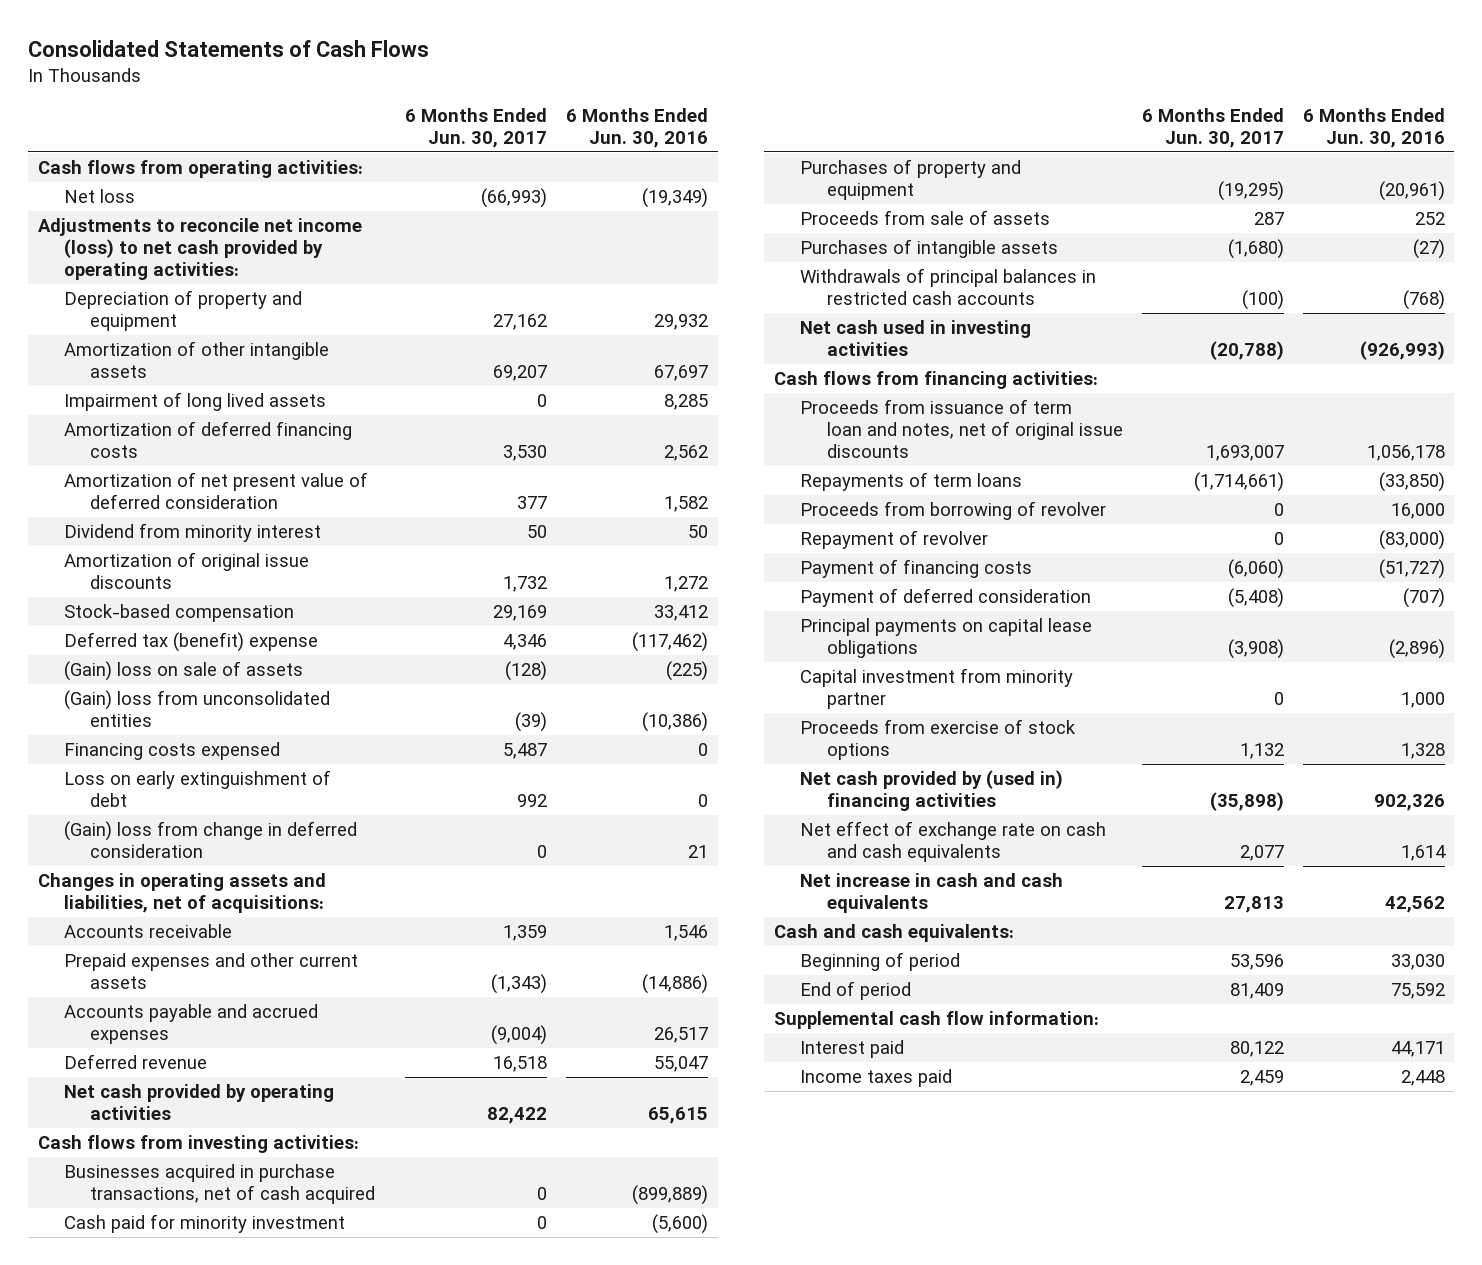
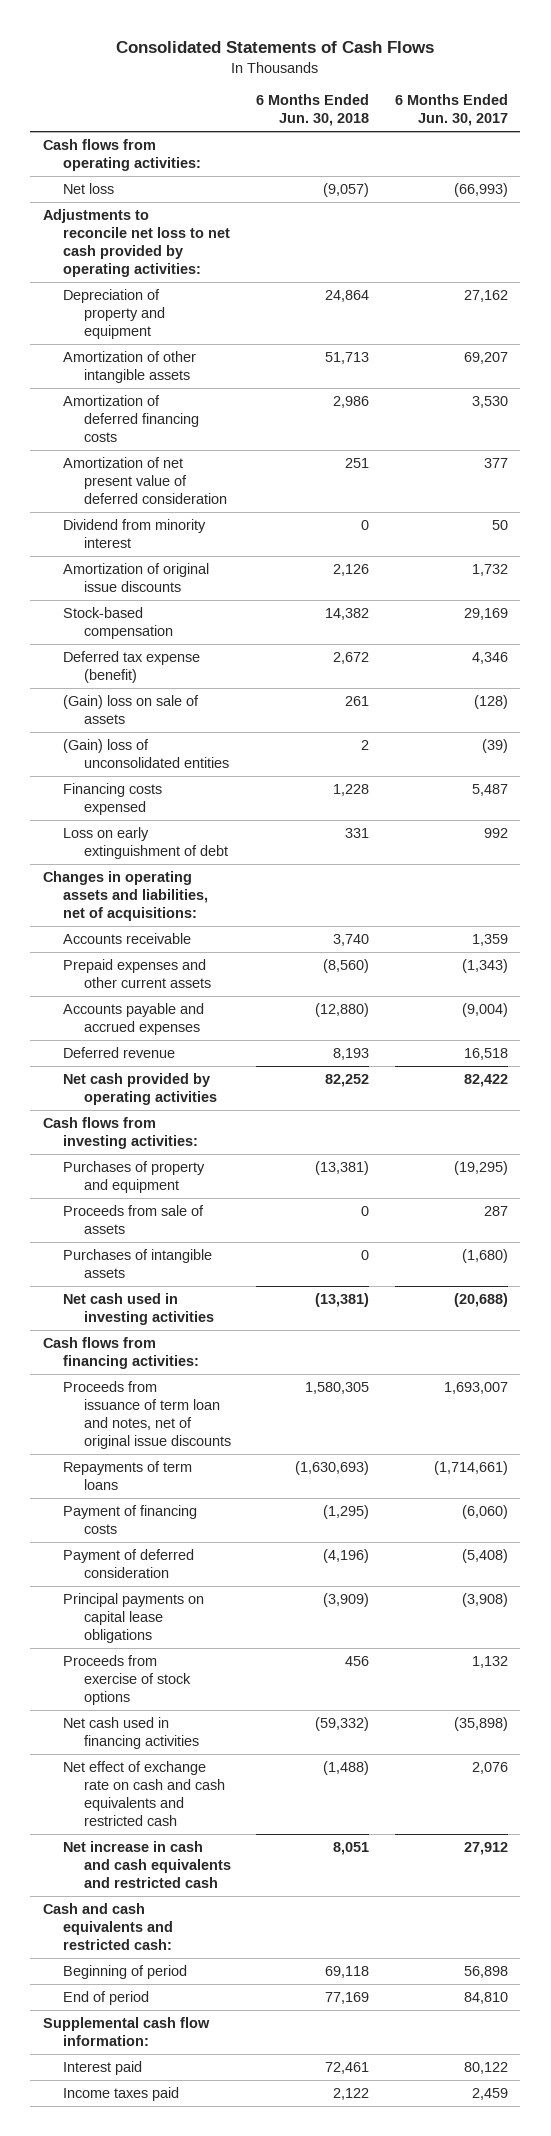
[566,108,709,149] 6 Months Ended Jun. 30, 2016 -> none
none -> [256,94,370,127] 6 Months Ended Jun. 30, 2018
[37,217,362,280] Adjustments to reconcile net income (loss) to net cash provided by operating activities: -> [42,209,231,277] Adjustments to reconcile net loss to net cash provided by operating activities:
[63,391,326,411] Impairment of long lived assets -> none
[63,631,318,652] Deferred tax (benefit) expense -> [63,651,201,683] Deferred tax expense (benefit)
[63,689,330,727] (Gain) loss from unconsolidated entities -> [63,739,230,768] (Gain) loss of unconsolidated entities
[63,820,357,858] (Gain) loss from change in deferred consideration -> none
[63,1163,376,1204] Businesses acquired in purchase transactions, net of cash acquired -> none
[63,1213,345,1233] Cash paid for minority investment -> none
[800,267,1097,305] Withdrawals of principal balances in restricted cash accounts -> none
[1209,340,1284,360] (20,788) -> [453,1293,508,1308] (20,688)
[800,500,1107,520] Proceeds from borrowing of revolver -> none
[800,529,989,549] Repayment of revolver -> none
[800,667,1074,709] Capital investment from minority partner -> none
[800,769,1064,811] Net cash provided by (used in) financing activities -> [63,1717,200,1749] Net cash used in financing activities
[800,820,1107,862] Net effect of exchange rate on cash and cash equivalents -> [63,1761,226,1826] Net effect of exchange rate on cash and cash equivalents and restricted cash
[1239,844,1284,861] 2,077 -> [471,1762,508,1775] 2,076
[800,872,1064,913] Net increase in cash and cash equivalents -> [63,1841,232,1888] Net increase in cash and cash equivalents and restricted cash
[1223,895,1284,913] 27,813 -> [463,1842,508,1856] 27,912
[773,923,1014,942] Cash and cash equivalents: -> [42,1903,174,1950] Cash and cash equivalents and restricted cash:
[1229,953,1284,970] 53,596 -> [463,1966,508,1979] 56,898
[1229,982,1284,999] 81,409 -> [463,1992,508,2005] 84,810

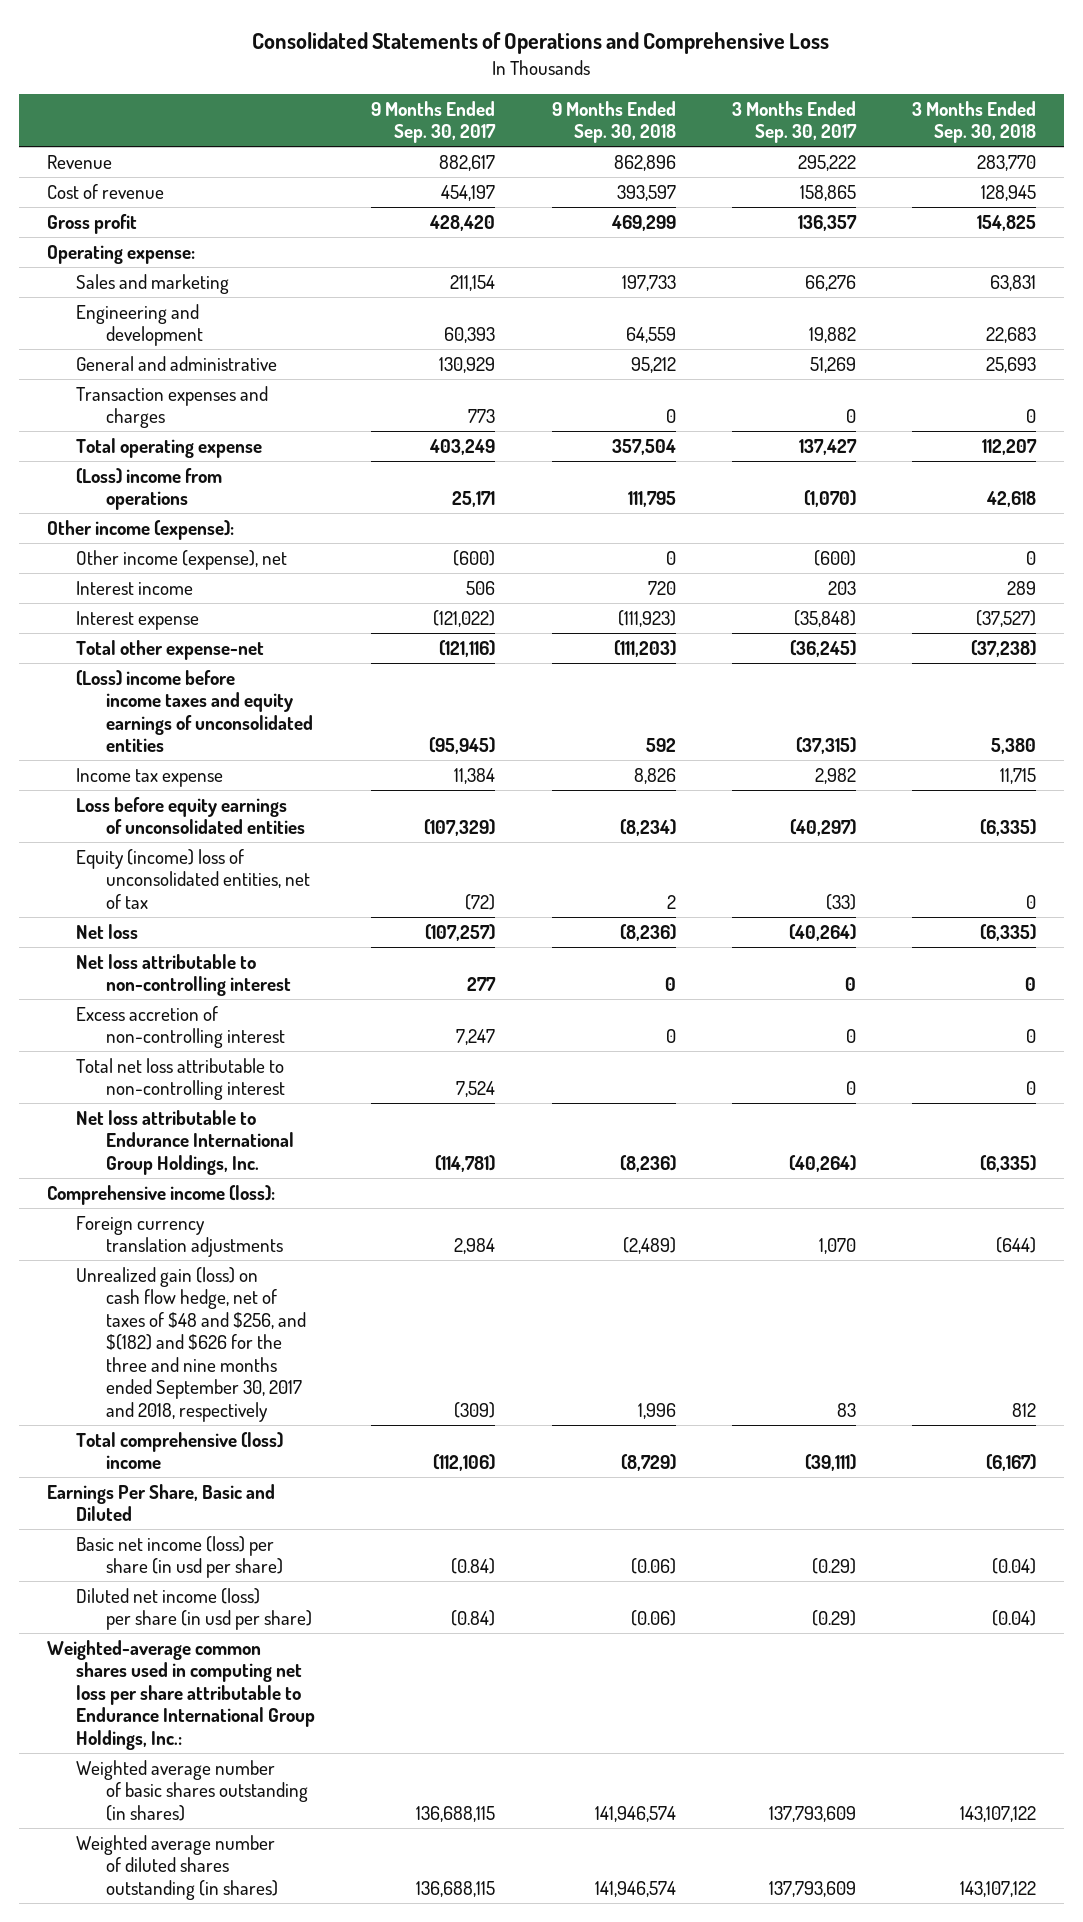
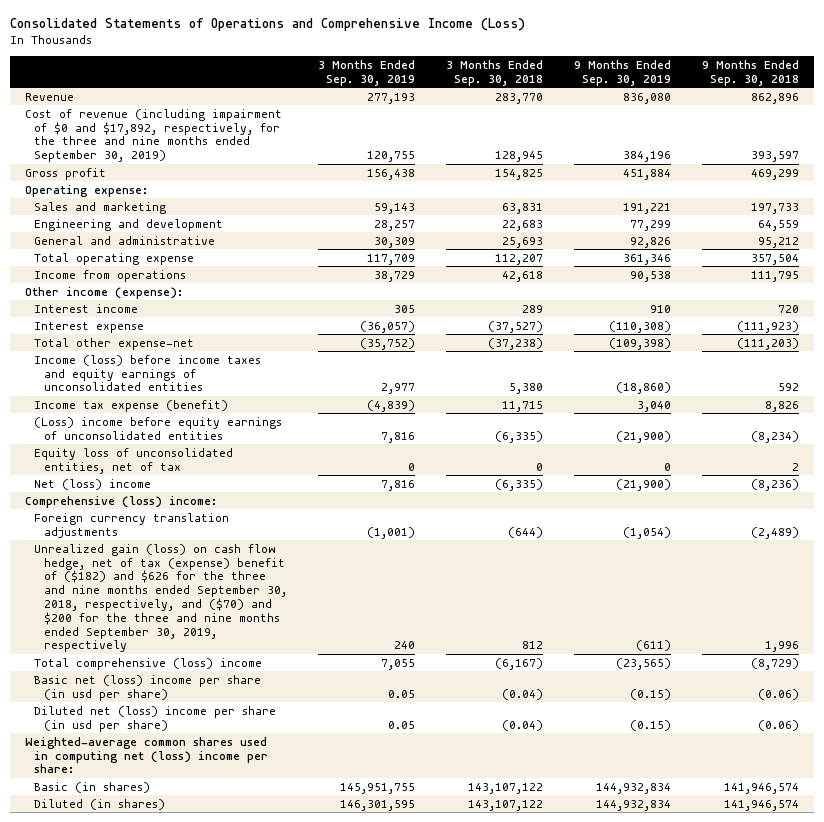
[252,31,830,54] Consolidated Statements of Operations and Comprehensive Loss -> [9,18,525,32] Consolidated Statements of Operations and Comprehensive Income (Loss)
[371,100,497,144] 9 Months Ended Sep. 30, 2017 -> none
[731,100,857,144] 3 Months Ended Sep. 30, 2017 -> none
none -> [317,59,415,86] 3 Months Ended Sep. 30, 2019
none -> [573,59,671,86] 9 Months Ended Sep. 30, 2019
[46,183,164,199] Cost of revenue -> [25,108,283,163] Cost of revenue (including impairment of $0 and $17,892, respectively, for the three and nine months ended September 30, 2019)
[76,385,269,429] Transaction expenses and charges -> none
[76,467,223,511] (Loss) income from operations -> [34,269,187,282] Income from operations
[76,549,288,570] Other income (expense), net -> none
[76,923,139,939] Net loss -> none
[76,953,291,997] Net loss attributable to non-controlling interest -> none
[76,1005,285,1049] Excess accretion of non-controlling interest -> none
[76,1057,285,1101] Total net loss attributable to non-controlling interest -> none
[76,669,313,753] (Loss) income before income taxes and equity earnings of unconsolidated entities -> [34,354,262,392] Income (loss) before income taxes and equity earnings of unconsolidated entities
[76,767,224,787] Income tax expense -> [34,399,229,412] Income tax expense (benefit)
[76,796,305,835] Loss before equity earnings of unconsolidated entities -> [34,416,283,440] (Loss) income before equity earnings of unconsolidated entities
[76,848,310,909] Equity (income) loss of unconsolidated entities, net of tax -> [34,447,234,474] Equity loss of unconsolidated entities, net of tax
[76,1109,294,1175] Net loss attributable to Endurance International Group Holdings, Inc. -> [34,478,152,490] Net (loss) income
[46,1184,275,1205] Comprehensive income (loss): -> [25,495,218,508] Comprehensive (loss) income:
[76,1266,306,1422] Unrealized gain (loss) on cash flow hedge, net of taxes of $48 and $256, and $(182) and $626 for the three and nine months ended September 30, 2017 and 2018, respectively -> [34,543,287,653] Unrealized gain (loss) on cash flow hedge, net of tax (expense) benefit of ($182) and $626 for the three and nine months ended September 30, 2018, respectively, and ($70) and $200 for the three and nine months ended September 30, 2019, respectively
[46,1483,275,1522] Earnings Per Share, Basic and Diluted -> none
[76,1535,283,1579] Basic net income (loss) per share (in usd per share) -> [34,674,262,701] Basic net (loss) income per share (in usd per share)
[76,1587,312,1631] Diluted net income (loss) per share (in usd per share) -> [34,705,277,732] Diluted net (loss) income per share (in usd per share)
[46,1639,316,1750] Weighted-average common shares used in computing net loss per share attributable to Endurance International Group Holdings, Inc.: -> [25,736,269,774] Weighted-average common shares used in computing net (loss) income per share:
[76,1759,308,1821] Weighted average number of basic shares outstanding (in shares) -> [34,781,151,793] Basic (in shares)
[76,1834,278,1900] Weighted average number of diluted shares outstanding (in shares) -> [34,798,166,810] Diluted (in shares)

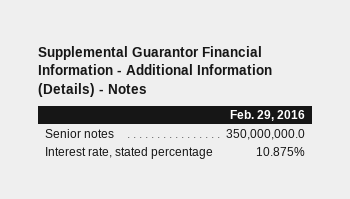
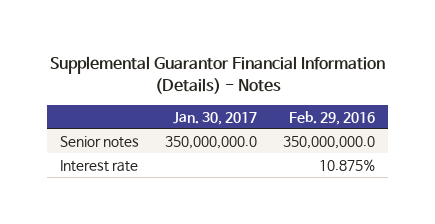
[38,45,273,97] Supplemental Guarantor Financial Information - Additional Information (Details) - Notes -> [49,55,385,94] Supplemental Guarantor Financial Information (Details) - Notes
none -> [173,111,258,125] Jan. 30, 2017
[44,147,213,160] Interest rate, stated percentage -> [60,159,139,172] Interest rate

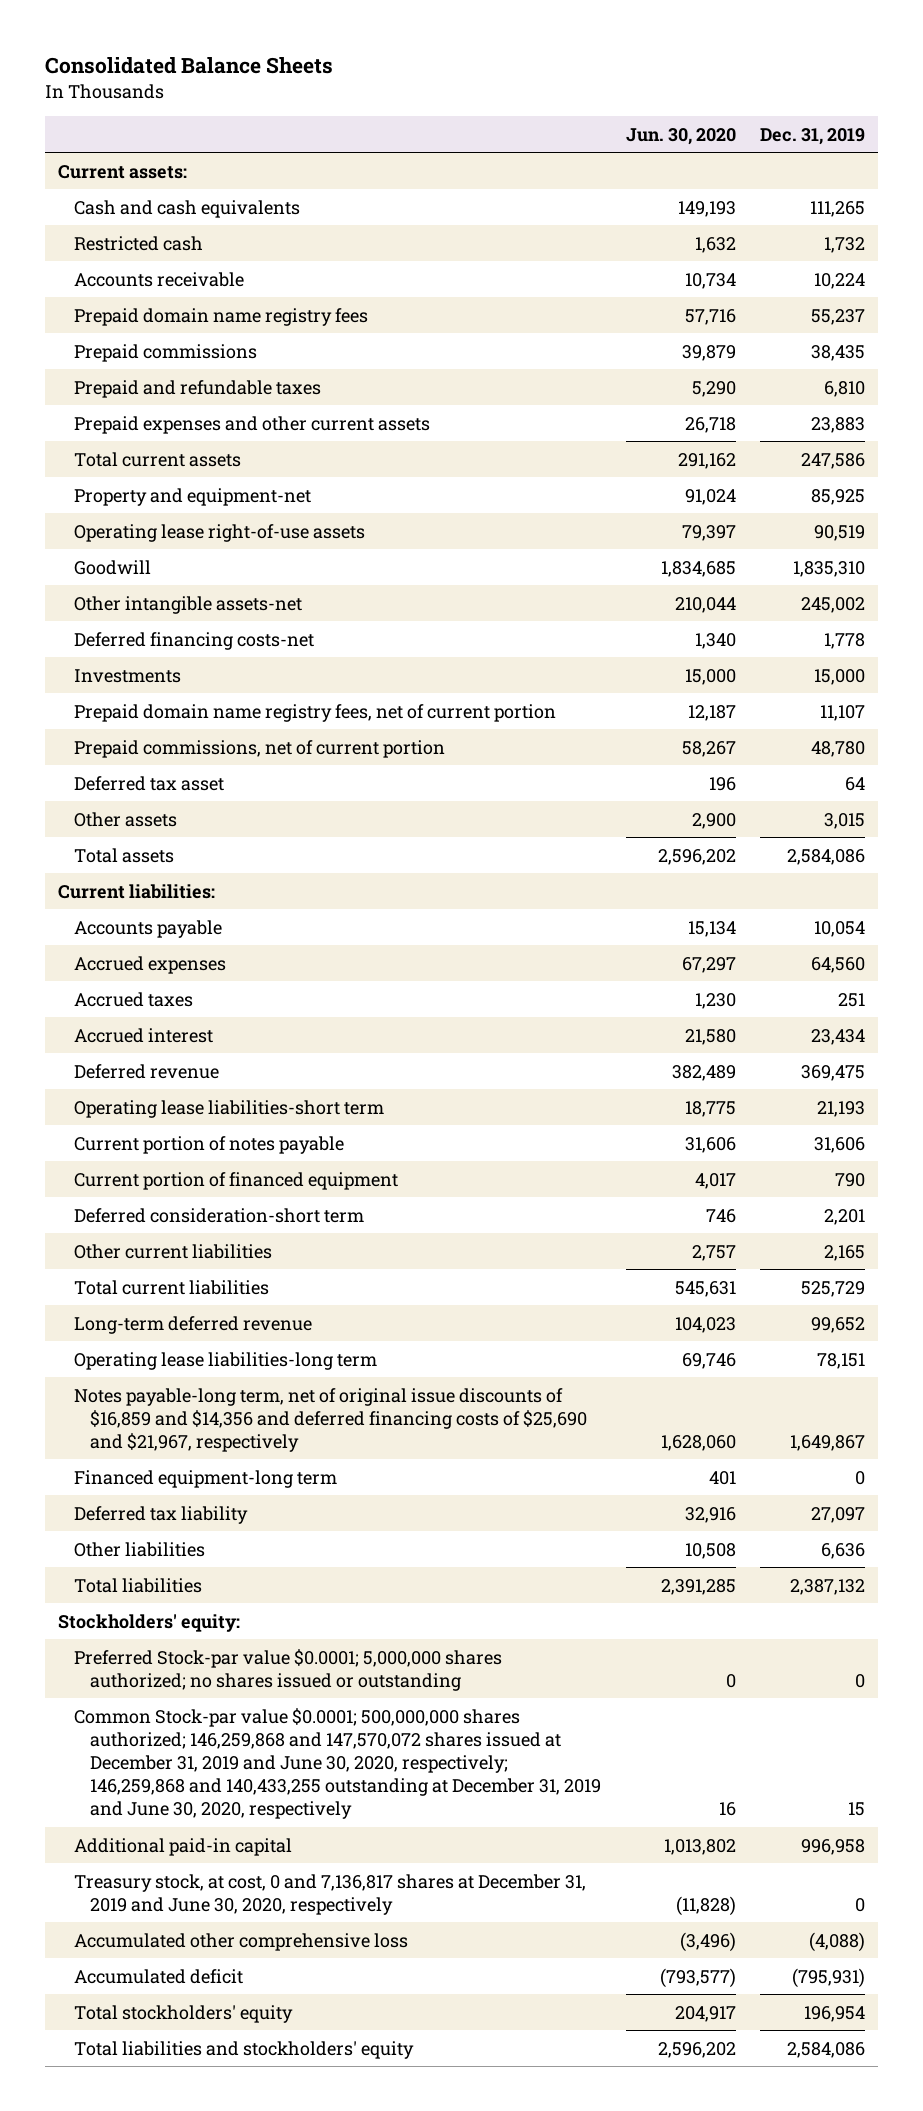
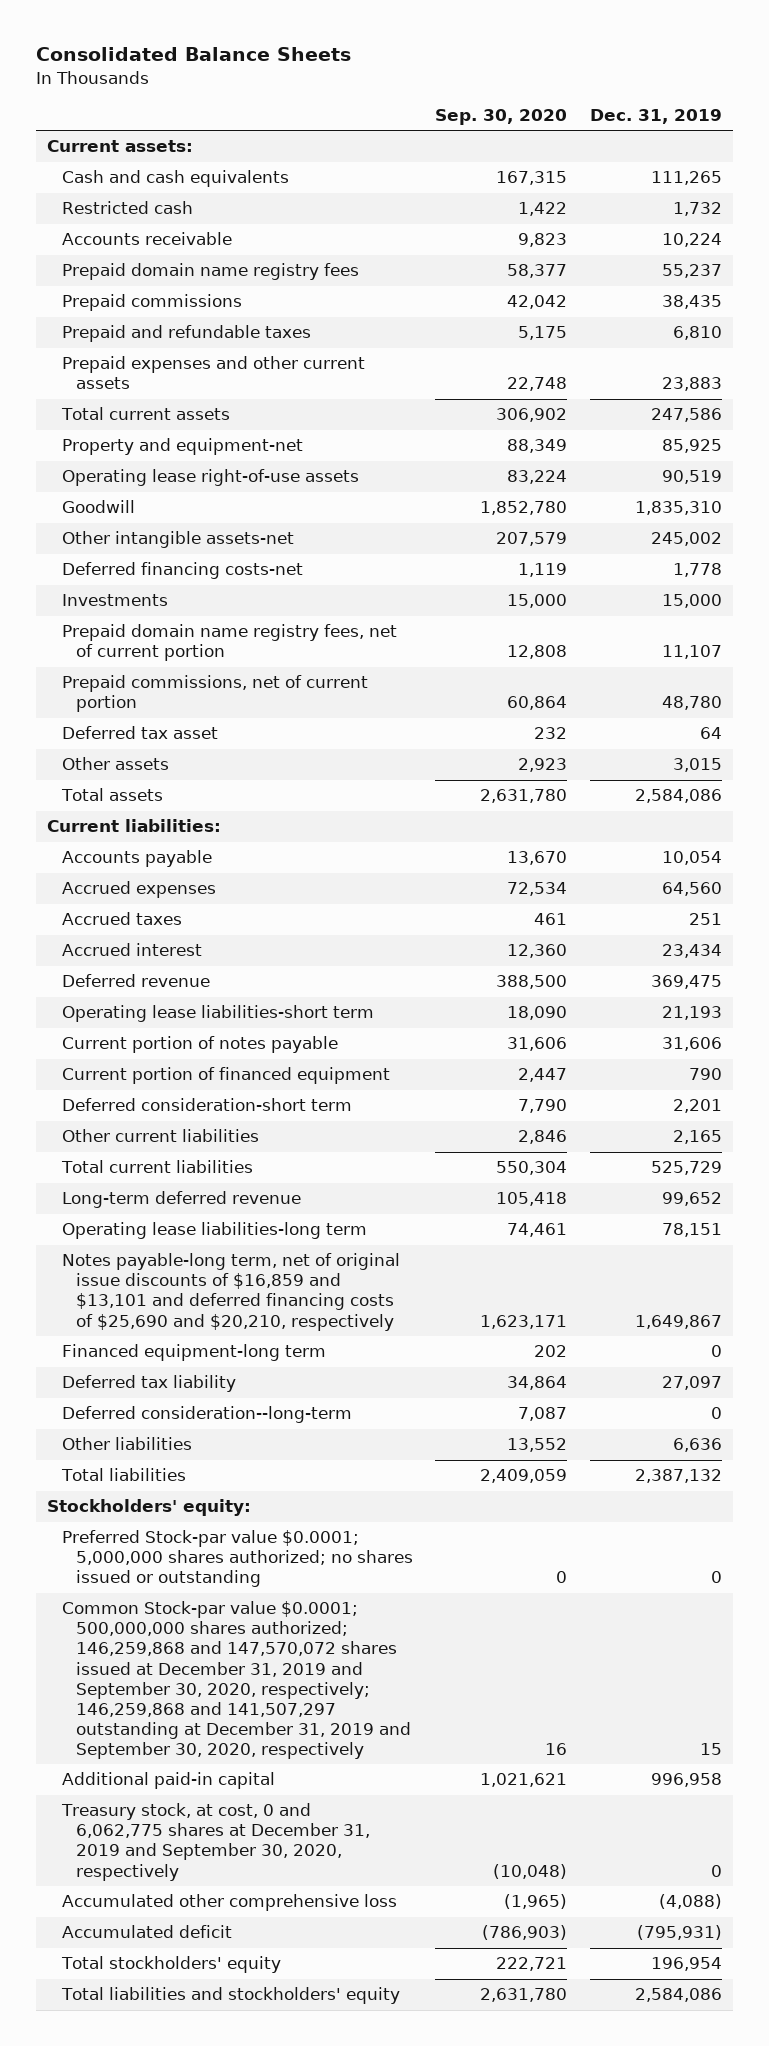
[625,127,736,145] Jun. 30, 2020 -> none
none -> [435,109,568,126] Sep. 30, 2020
[73,1387,587,1452] Notes payable-long term, net of original issue discounts of $16,859 and $14,356 and deferred financing costs of $25,690 and $21,967, respectively -> [61,1253,400,1331] Notes payable-long term, net of original issue discounts of $16,859 and $13,101 and deferred financing costs of $25,690 and $20,210, respectively
none -> [61,1406,352,1424] Deferred consideration--long-term
[73,1707,601,1820] Common Stock-par value $0.0001; 500,000,000 shares authorized; 146,259,868 and 147,570,072 shares issued at December 31, 2019 and June 30, 2020, respectively; 146,259,868 and 140,433,255 outstanding at December 31, 2019 and June 30, 2020, respectively -> [61,1601,411,1759] Common Stock-par value $0.0001; 500,000,000 shares authorized; 146,259,868 and 147,570,072 shares issued at December 31, 2019 and September 30, 2020, respectively; 146,259,868 and 141,507,297 outstanding at December 31, 2019 and September 30, 2020, respectively
[73,1873,586,1915] Treasury stock, at cost, 0 and 7,136,817 shares at December 31, 2019 and June 30, 2020, respectively -> [60,1803,370,1881] Treasury stock, at cost, 0 and 6,062,775 shares at December 31, 2019 and September 30, 2020, respectively

